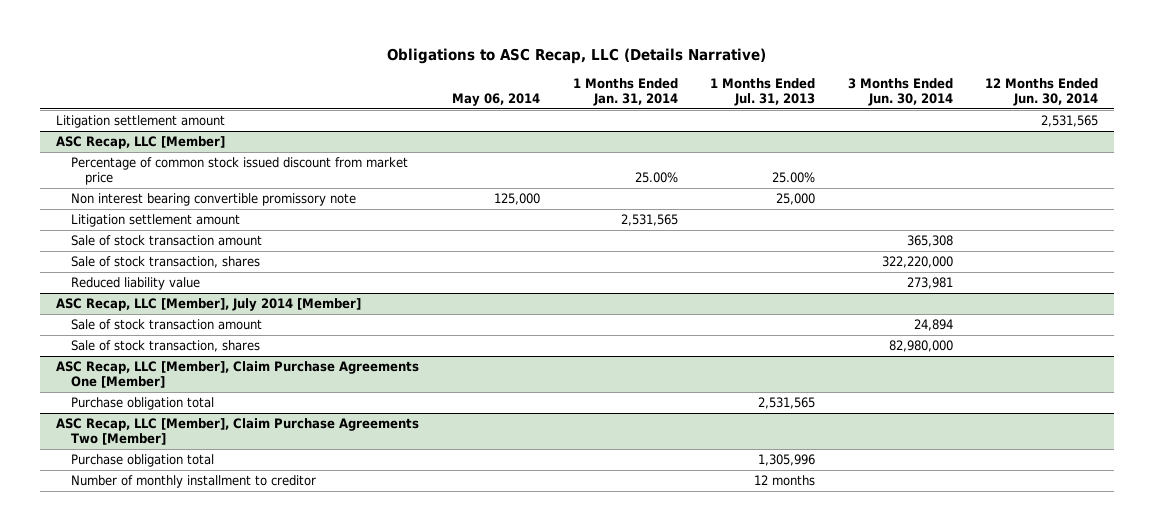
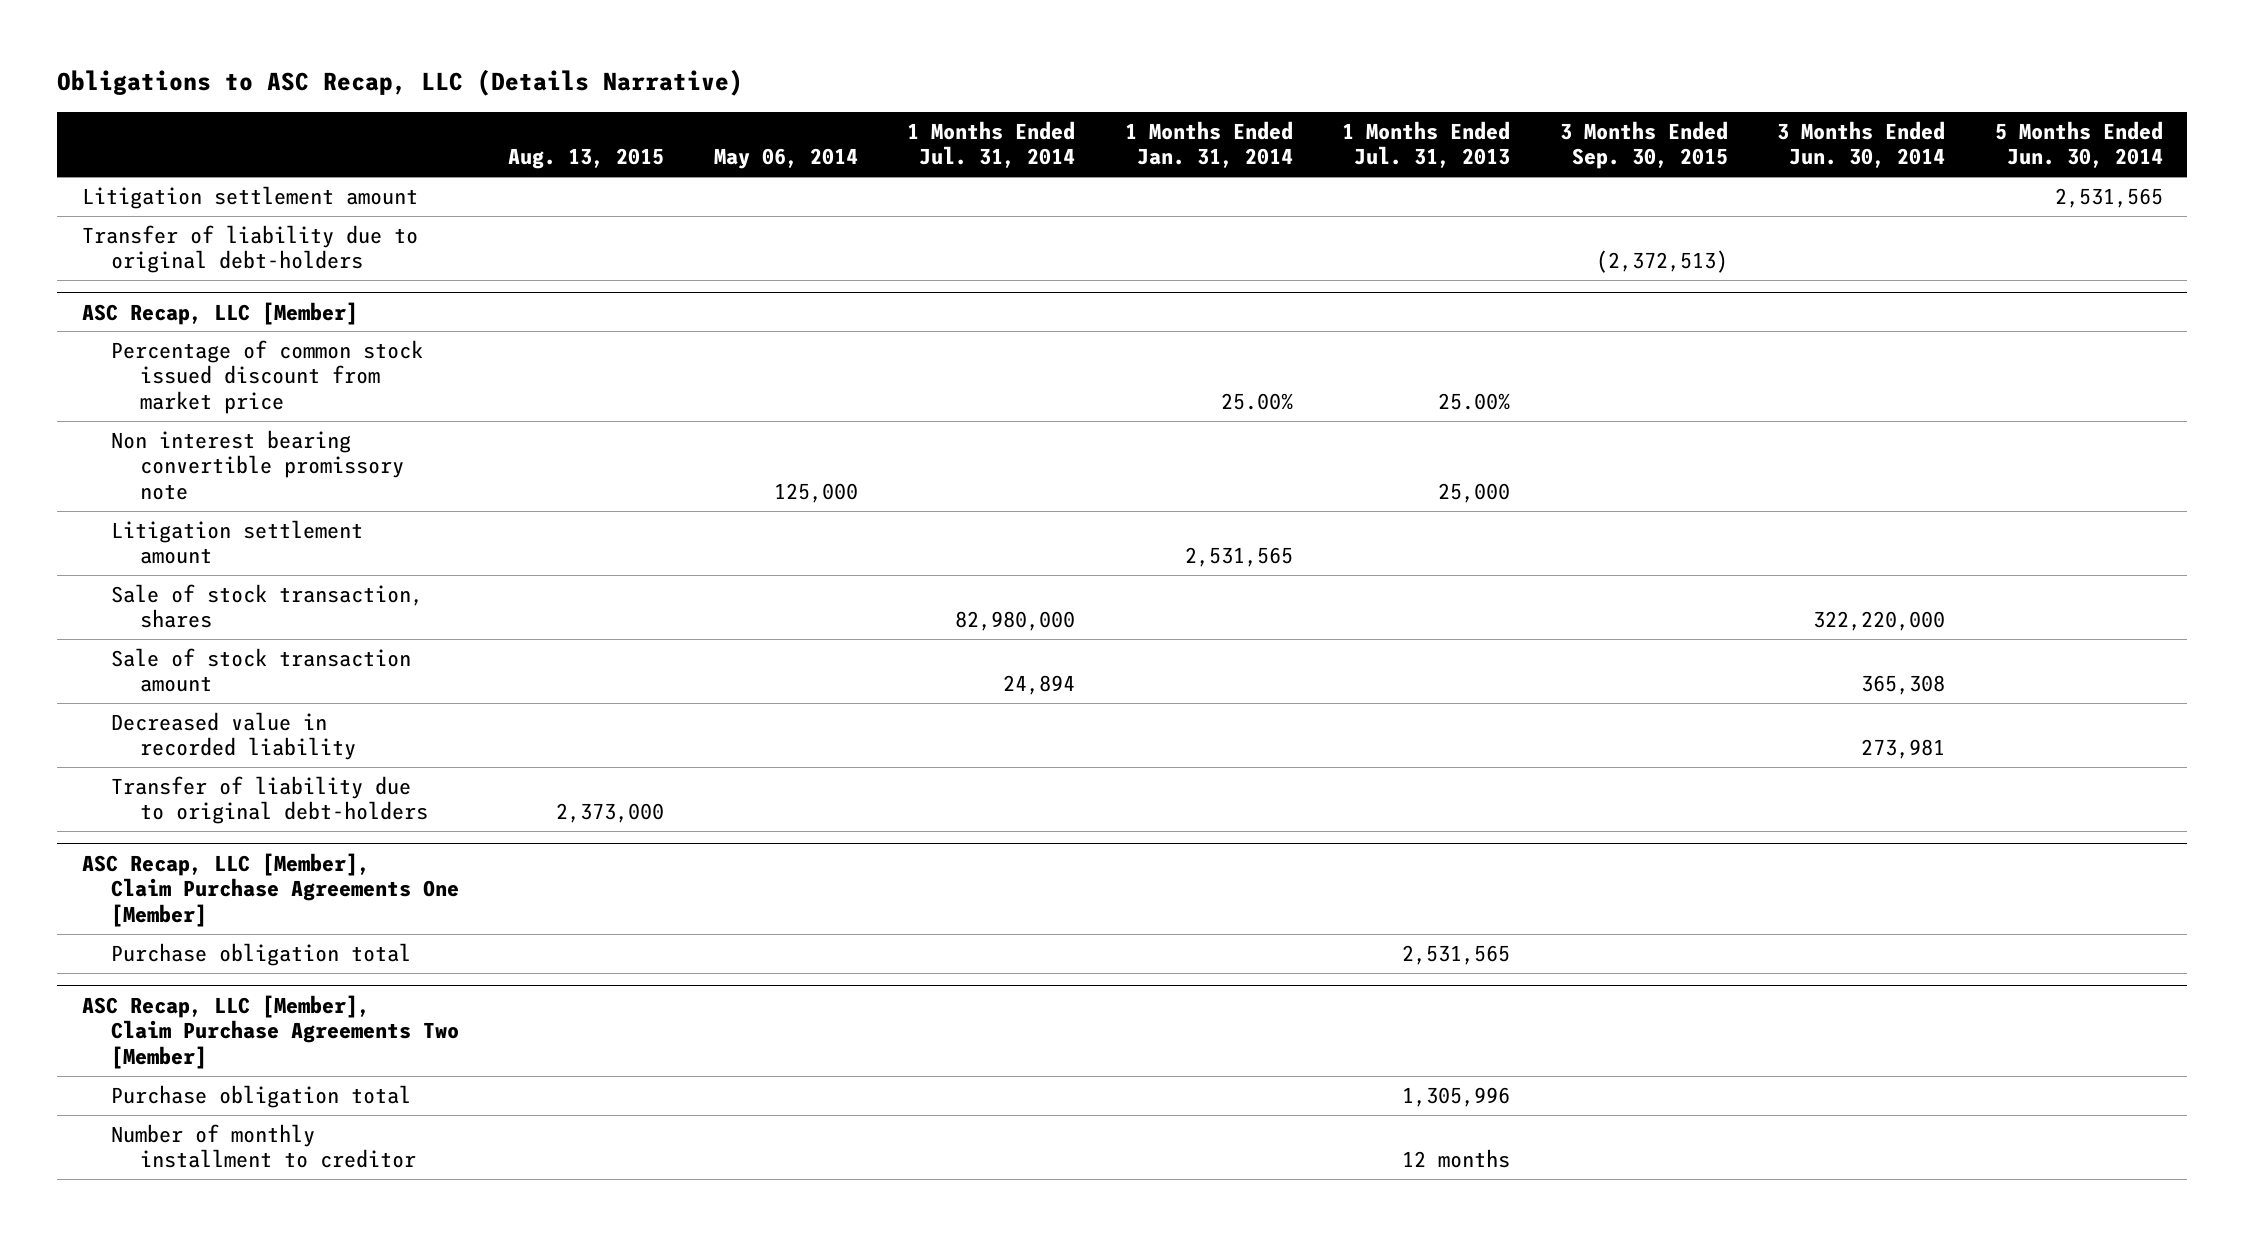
[985,77,1099,106] 12 Months Ended Jun. 30, 2014 -> none
none -> [508,148,665,170] Aug. 13, 2015
none -> [907,120,1076,169] 1 Months Ended Jul. 31, 2014
none -> [1559,120,1728,170] 3 Months Ended Sep. 30, 2015
none -> [1994,120,2163,169] 5 Months Ended Jun. 30, 2014
none -> [82,224,419,274] Transfer of liability due to original debt-holders
[56,298,362,312] ASC Recap, LLC [Member], July 2014 [Member] -> none
[70,319,262,331] Sale of stock transaction amount -> none
[70,340,260,353] Sale of stock transaction, shares -> none
[70,235,262,247] Sale of stock transaction amount -> [110,647,411,693] Sale of stock transaction amount
[70,277,200,291] Reduced liability value -> [110,711,356,761] Decreased value in recorded liability
none -> [110,775,428,825] Transfer of liability due to original debt-holders

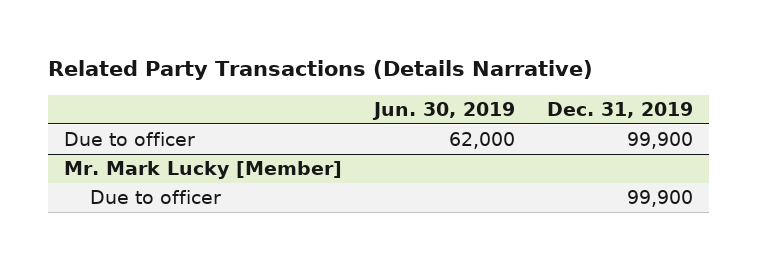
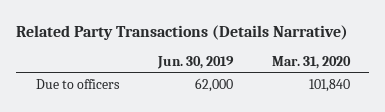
[547,101,694,118] Dec. 31, 2019 -> none
none -> [271,56,351,70] Mar. 31, 2020
[63,161,342,180] Mr. Mark Lucky [Member] -> none
[90,190,222,205] Due to officer -> none
[63,132,195,147] Due to officer -> [35,79,120,90] Due to officers

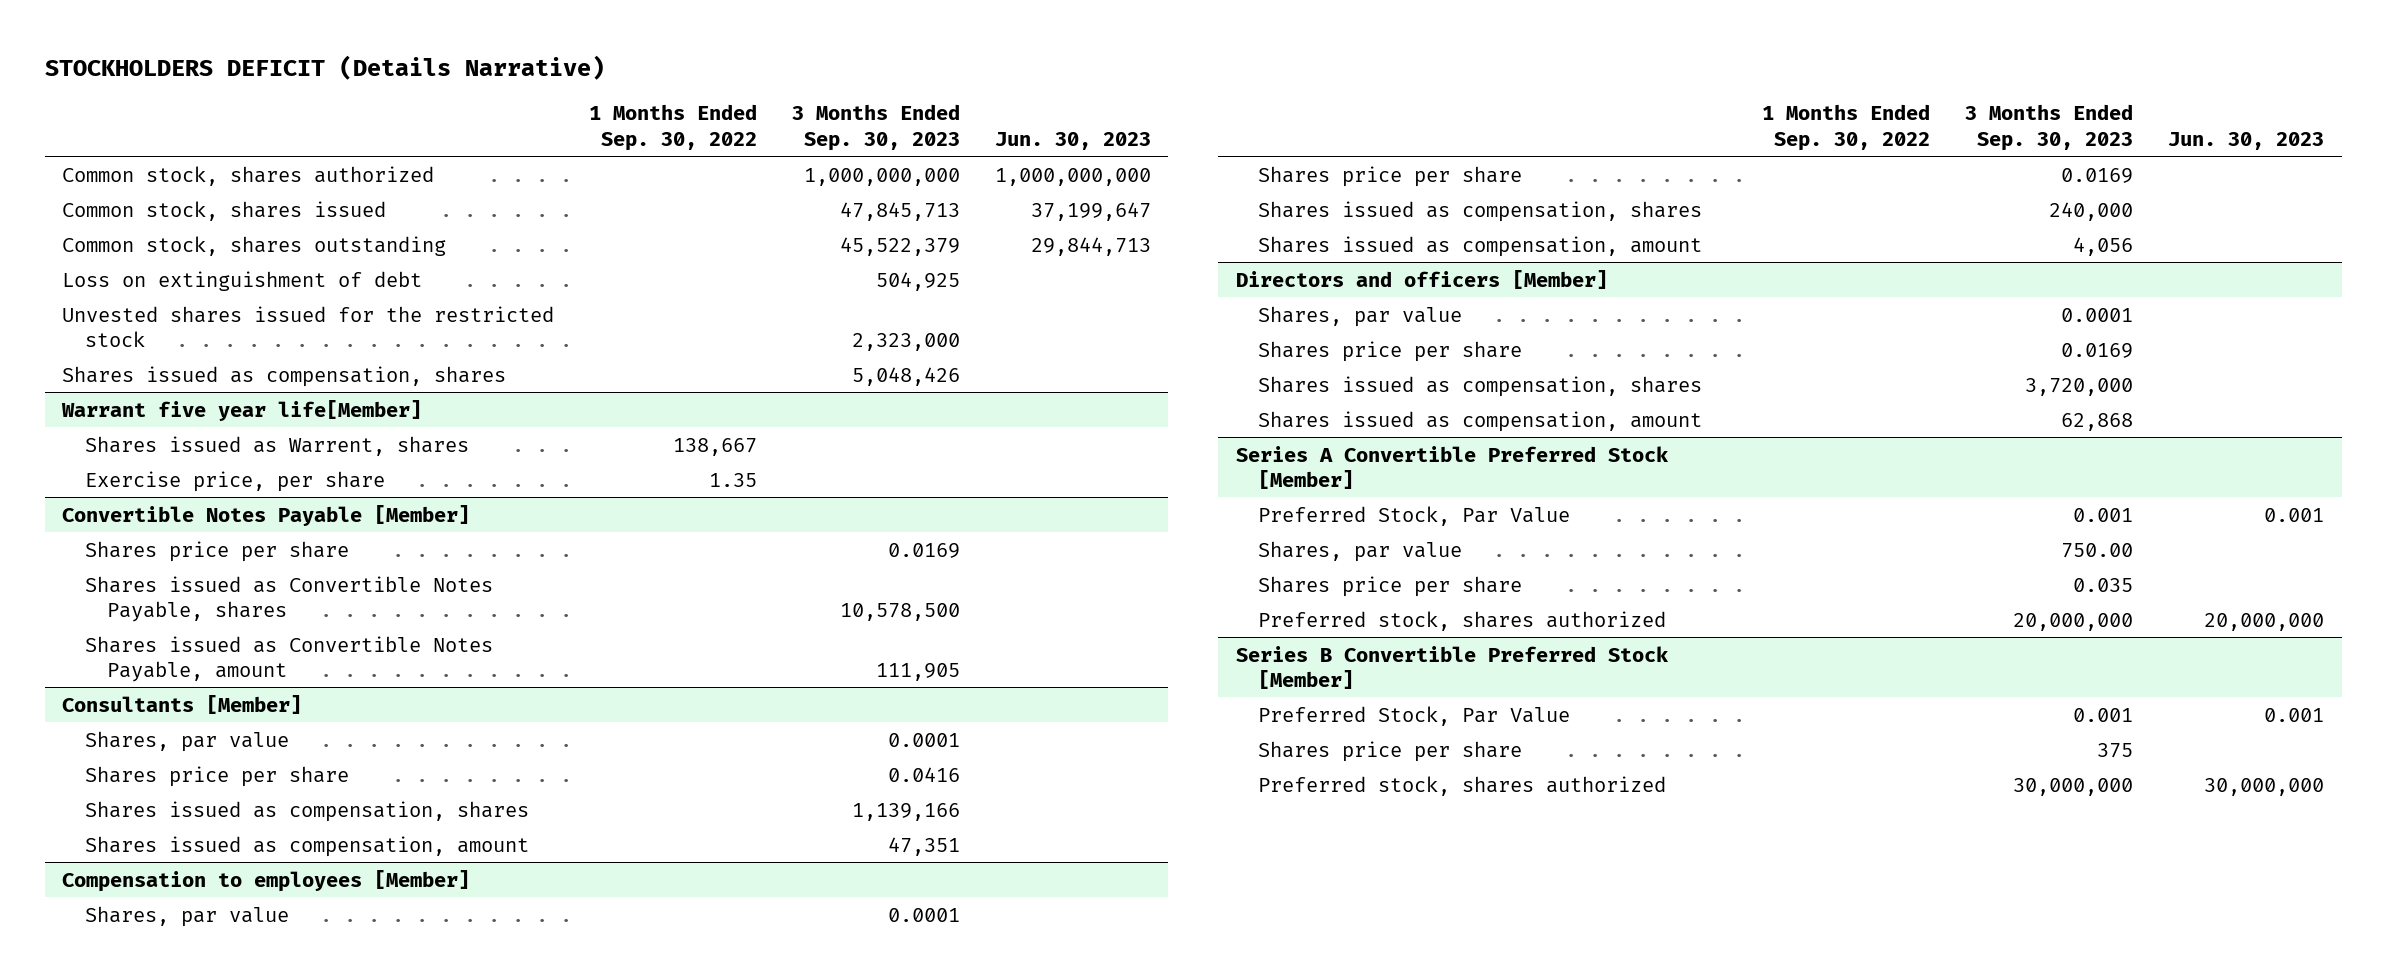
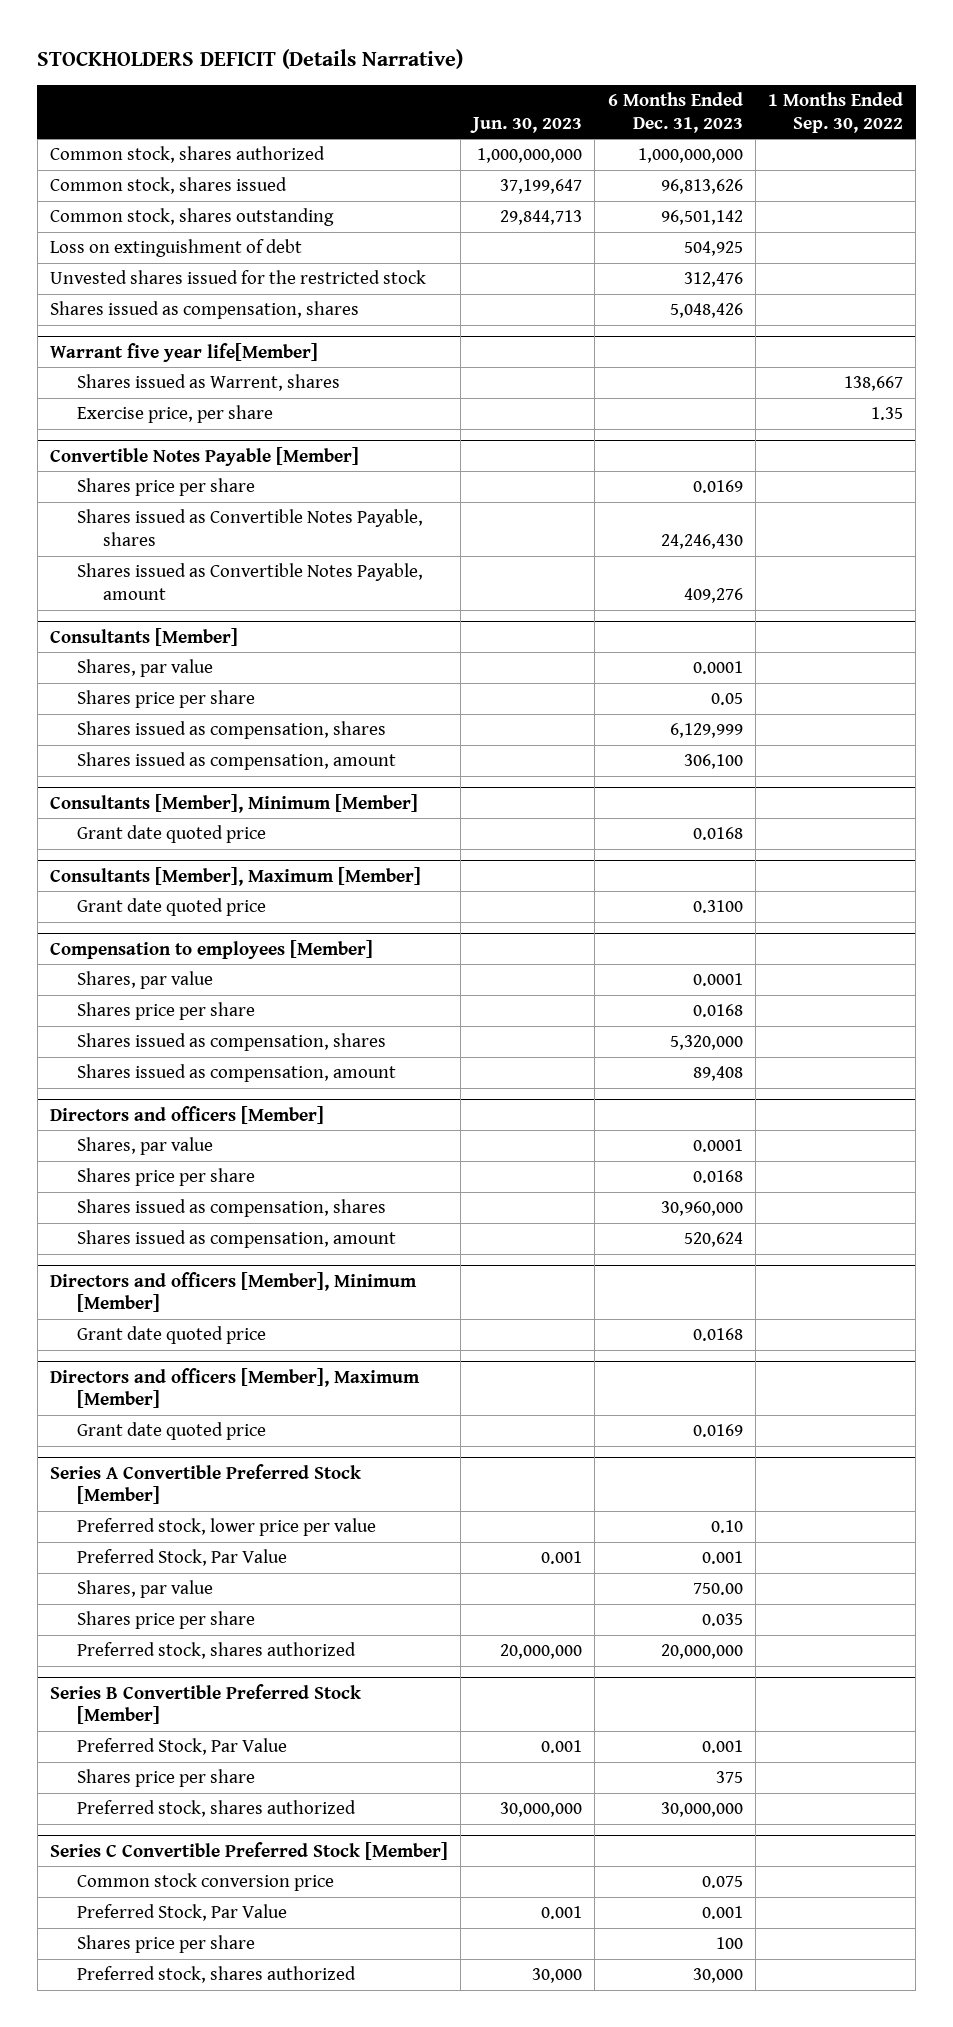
[791,104,960,151] 3 Months Ended Sep. 30, 2023 -> none
none -> [607,91,743,133] 6 Months Ended Dec. 31, 2023
none -> [49,793,418,813] Consultants [Member], Minimum [Member]
none -> [76,825,266,844] Grant date quoted price
none -> [49,866,421,886] Consultants [Member], Maximum [Member]
none -> [76,898,266,917] Grant date quoted price
none -> [49,1271,417,1313] Directors and officers [Member], Minimum [Member]
none -> [76,1326,266,1345] Grant date quoted price
none -> [49,1367,420,1409] Directors and officers [Member], Maximum [Member]
none -> [76,1422,266,1441] Grant date quoted price
none -> [76,1518,376,1537] Preferred stock, lower price per value
none -> [49,1841,448,1860] Series C Convertible Preferred Stock [Member]
none -> [76,1873,334,1892] Common stock conversion price
none -> [76,1904,287,1922] Preferred Stock, Par Value
none -> [76,1935,255,1954] Shares price per share
none -> [76,1966,356,1984] Preferred stock, shares authorized

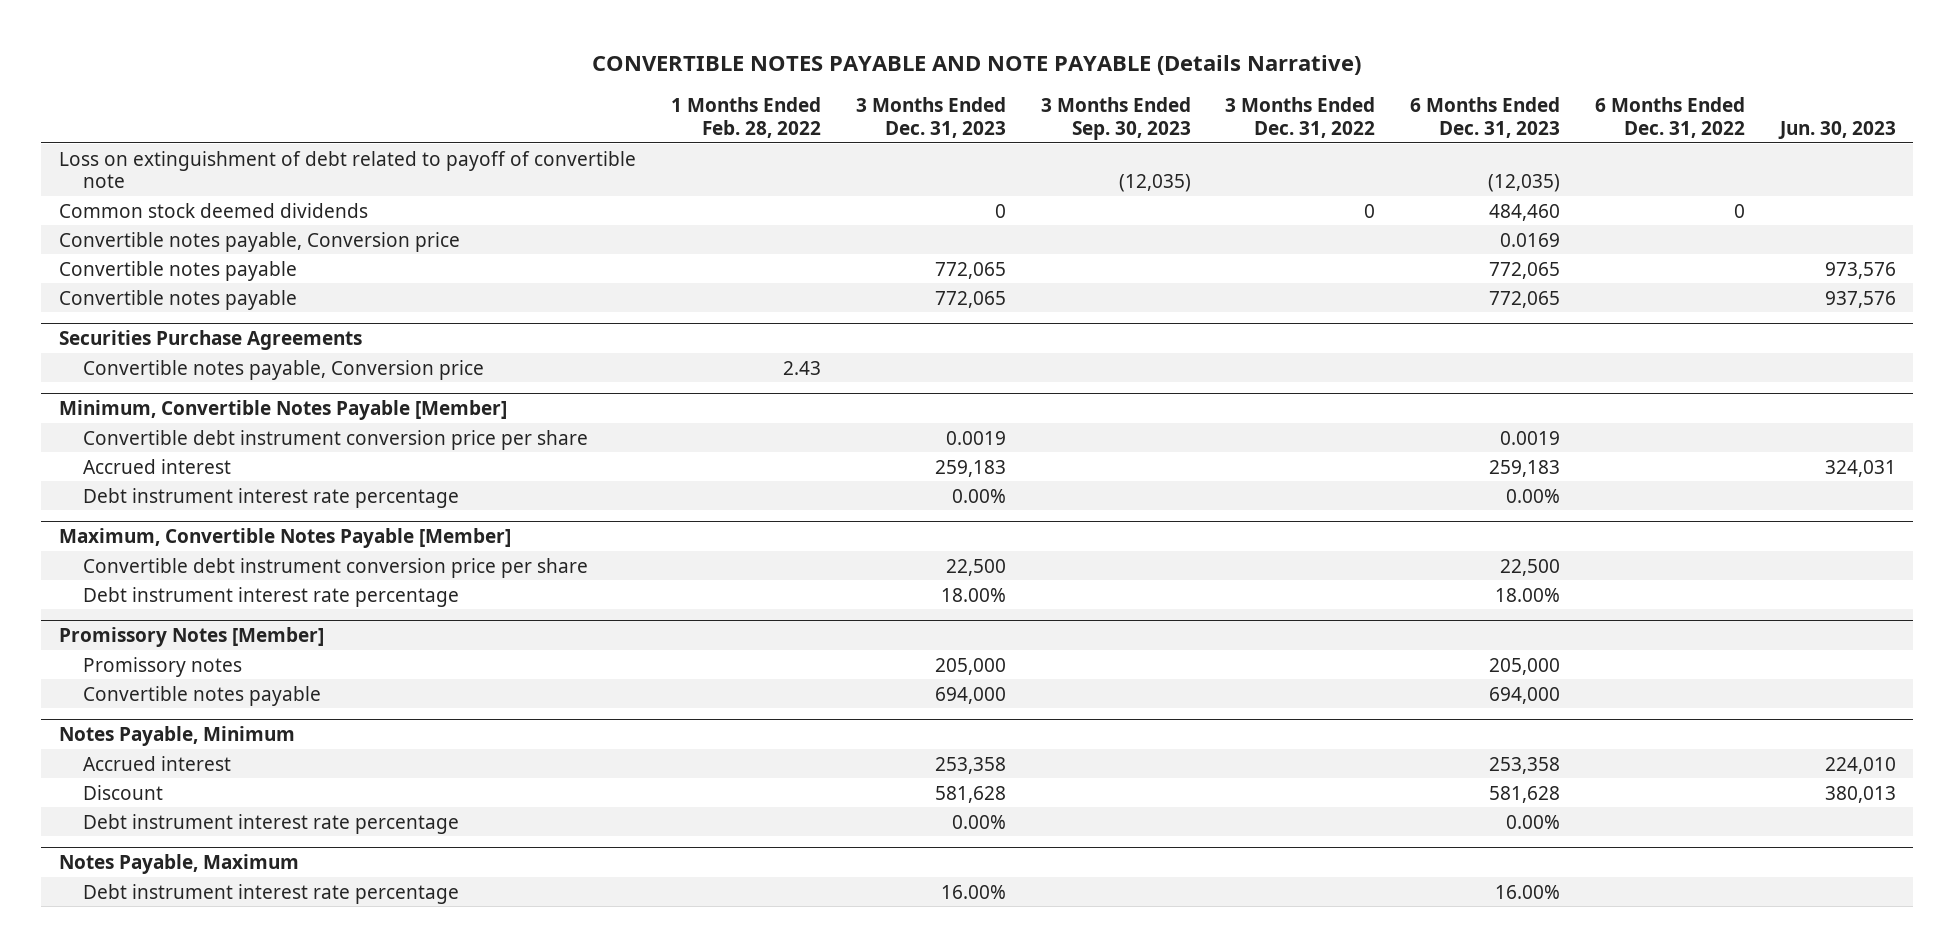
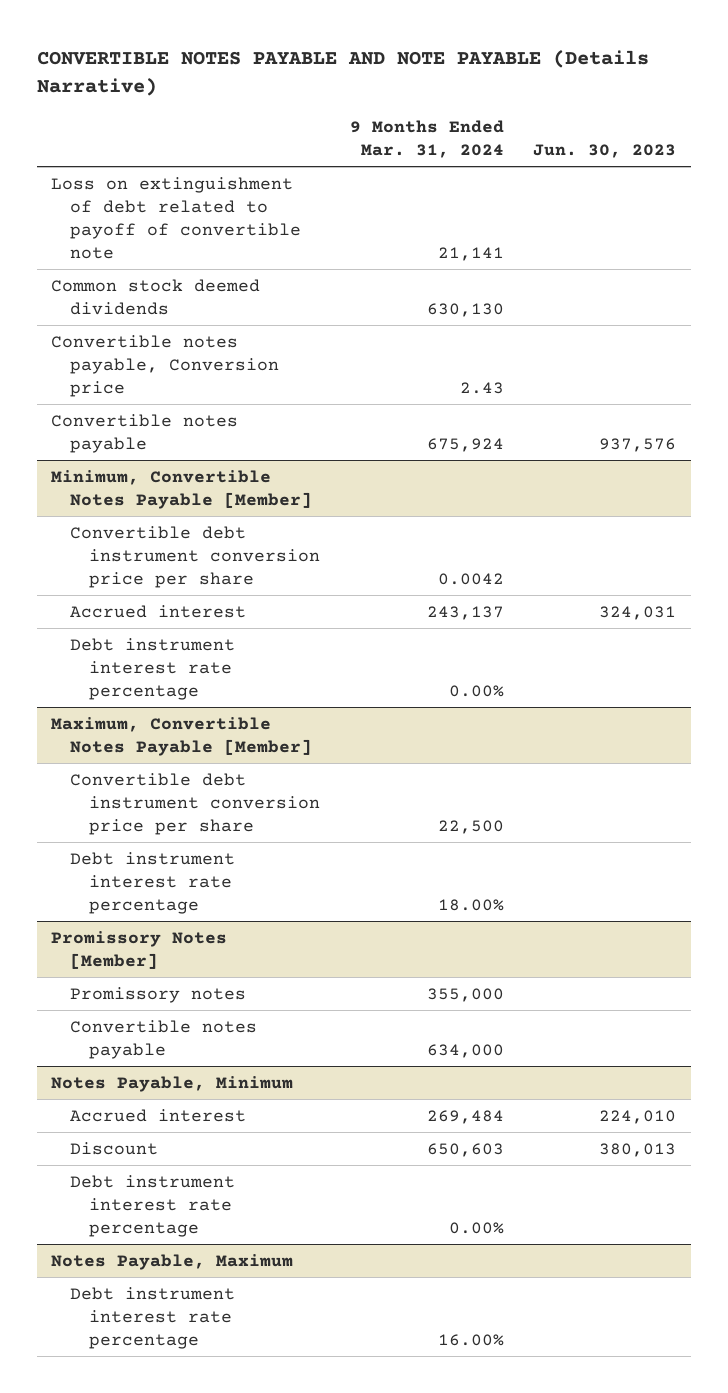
[670,97,821,139] 1 Months Ended Feb. 28, 2022 -> none
[855,97,1006,139] 3 Months Ended Dec. 31, 2023 -> none
[1040,97,1191,141] 3 Months Ended Sep. 30, 2023 -> none
[1225,97,1376,139] 3 Months Ended Dec. 31, 2022 -> none
[1410,97,1561,139] 6 Months Ended Dec. 31, 2023 -> none
[1595,97,1746,139] 6 Months Ended Dec. 31, 2022 -> none
none -> [349,119,504,158] 9 Months Ended Mar. 31, 2024
[58,260,297,281] Convertible notes payable -> none
[58,330,362,351] Securities Purchase Agreements -> none
[82,359,484,380] Convertible notes payable, Conversion price -> none

